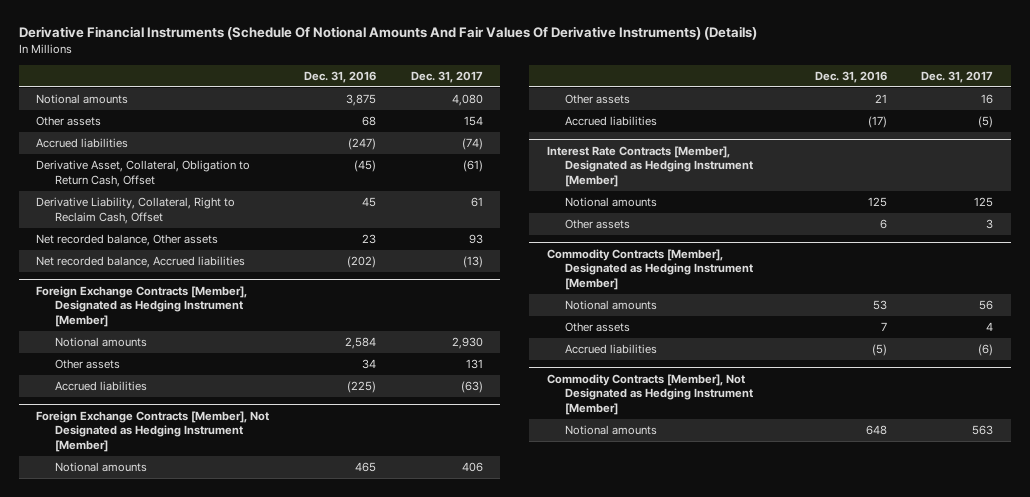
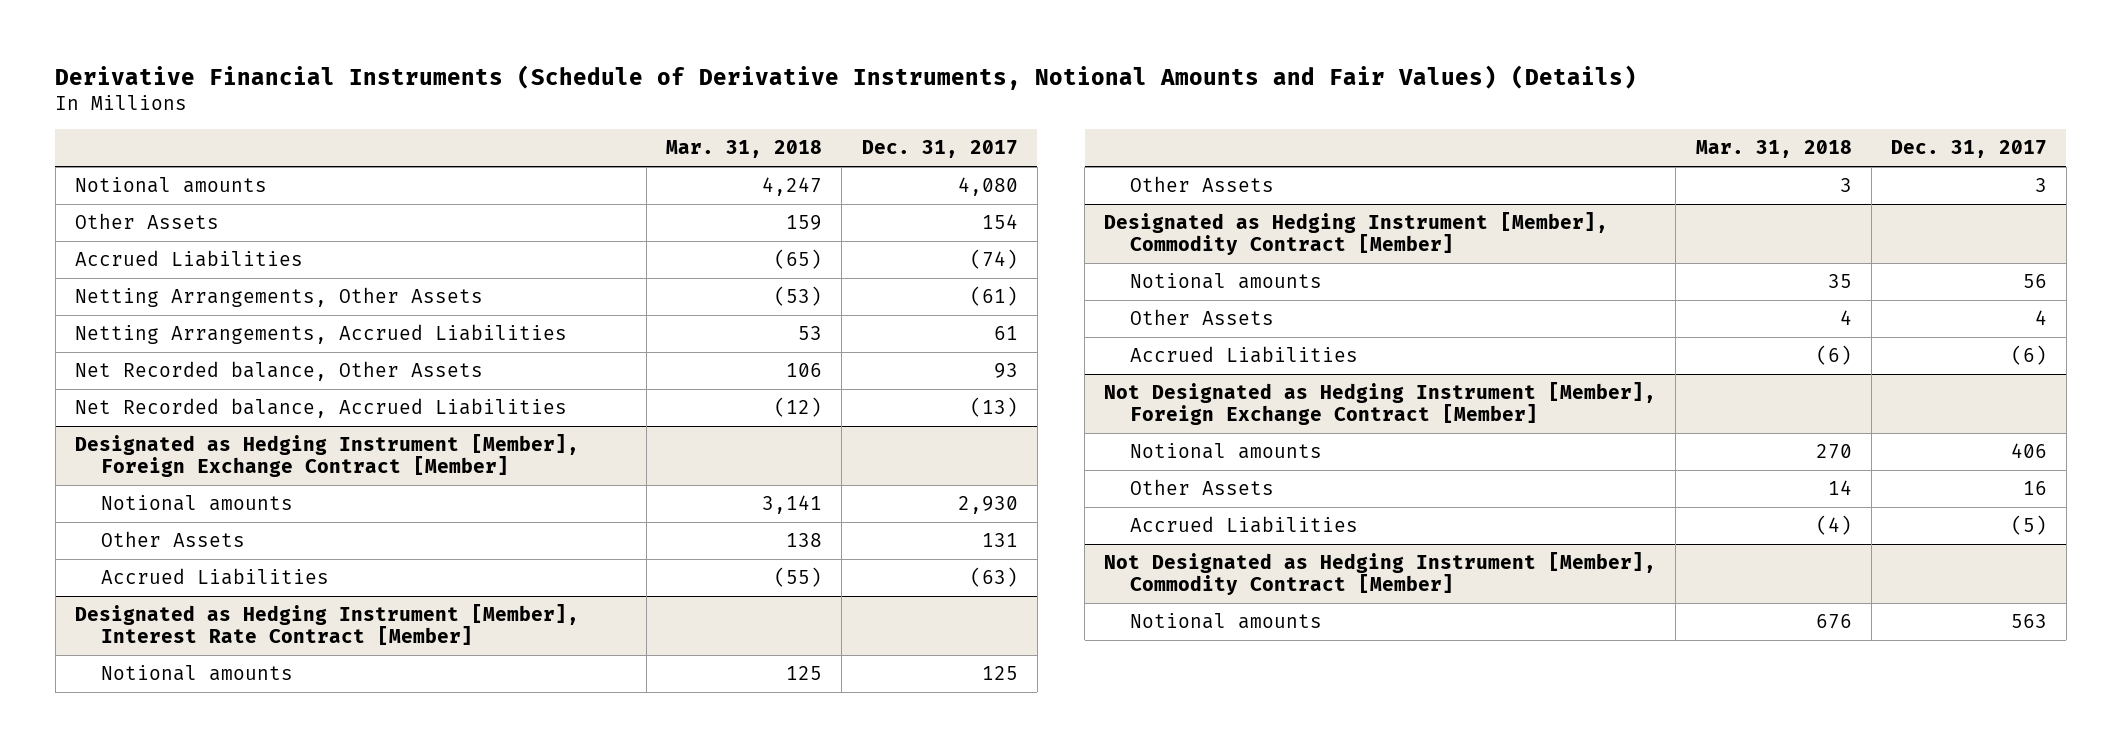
[18,26,757,41] Derivative Financial Instruments (Schedule Of Notional Amounts And Fair Values Of Derivative Instruments) (Details) -> [55,64,1638,90] Derivative Financial Instruments (Schedule of Derivative Instruments, Notional Amounts and Fair Values) (Details)
[303,70,376,83] Dec. 31, 2016 -> none
none -> [666,140,823,159] Mar. 31, 2018
[36,116,102,127] Other assets -> [74,213,219,230] Other Assets
[36,138,129,149] Accrued liabilities -> [74,250,303,268] Accrued Liabilities
[36,160,251,187] Derivative Asset, Collateral, Obligation to Return Cash, Offset -> [74,287,483,308] Netting Arrangements, Other Assets
[36,197,236,224] Derivative Liability, Collateral, Right to Reclaim Cash, Offset -> [74,324,567,345] Netting Arrangements, Accrued Liabilities
[36,234,219,247] Net recorded balance, Other assets -> [74,361,483,382] Net Recorded balance, Other Assets
[36,256,246,269] Net recorded balance, Accrued liabilities -> [74,398,567,419] Net Recorded balance, Accrued Liabilities
[36,285,248,327] Foreign Exchange Contracts [Member], Designated as Hedging Instrument [Member] -> [74,434,579,478] Designated as Hedging Instrument [Member], Foreign Exchange Contract [Member]
[36,410,270,452] Foreign Exchange Contracts [Member], Not Designated as Hedging Instrument [Member] -> none
[54,462,147,473] Notional amounts -> none
[565,94,631,105] Other assets -> none
[565,116,658,127] Accrued liabilities -> none
[54,359,120,370] Other assets -> [100,531,245,548] Other Assets
[54,381,147,392] Accrued liabilities -> [100,568,329,586] Accrued Liabilities
[546,145,754,187] Interest Rate Contracts [Member], Designated as Hedging Instrument [Member] -> [74,604,579,646] Designated as Hedging Instrument [Member], Interest Rate Contract [Member]
[565,219,631,230] Other assets -> [1129,176,1274,193] Other Assets
[546,248,754,290] Commodity Contracts [Member], Designated as Hedging Instrument [Member] -> [1104,212,1609,256] Designated as Hedging Instrument [Member], Commodity Contract [Member]
[565,322,631,333] Other assets -> [1129,309,1274,326] Other Assets
[565,344,658,355] Accrued liabilities -> [1129,346,1358,364] Accrued Liabilities
none -> [1104,382,1657,426] Not Designated as Hedging Instrument [Member], Foreign Exchange Contract [Member]
none -> [1129,443,1322,460] Notional amounts
none -> [1129,479,1274,496] Other Assets
none -> [1129,516,1358,534] Accrued Liabilities
[546,373,754,415] Commodity Contracts [Member], Not Designated as Hedging Instrument [Member] -> [1104,552,1657,596] Not Designated as Hedging Instrument [Member], Commodity Contract [Member]

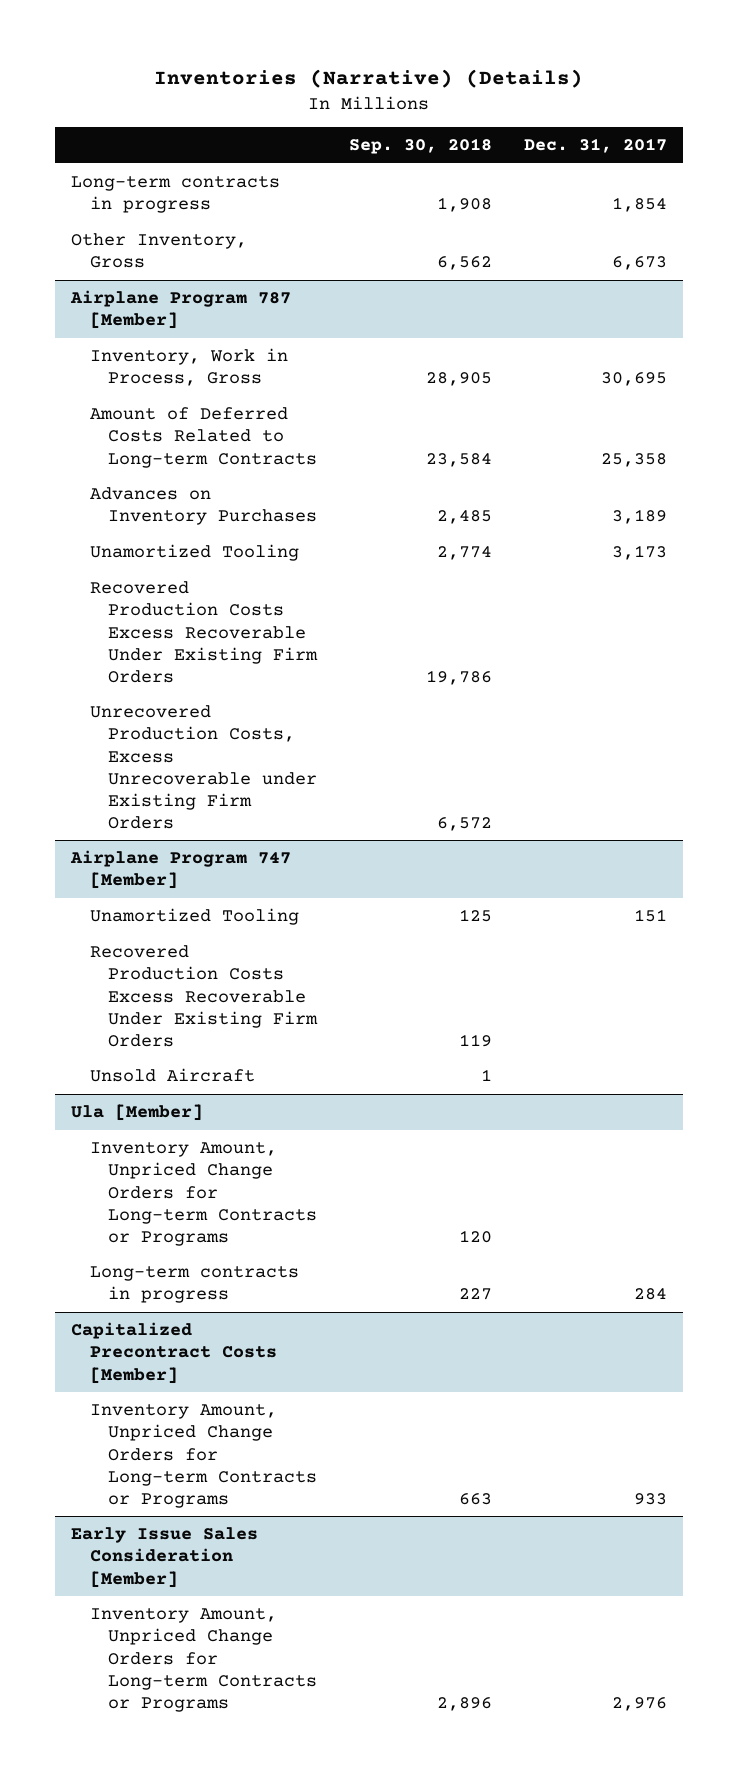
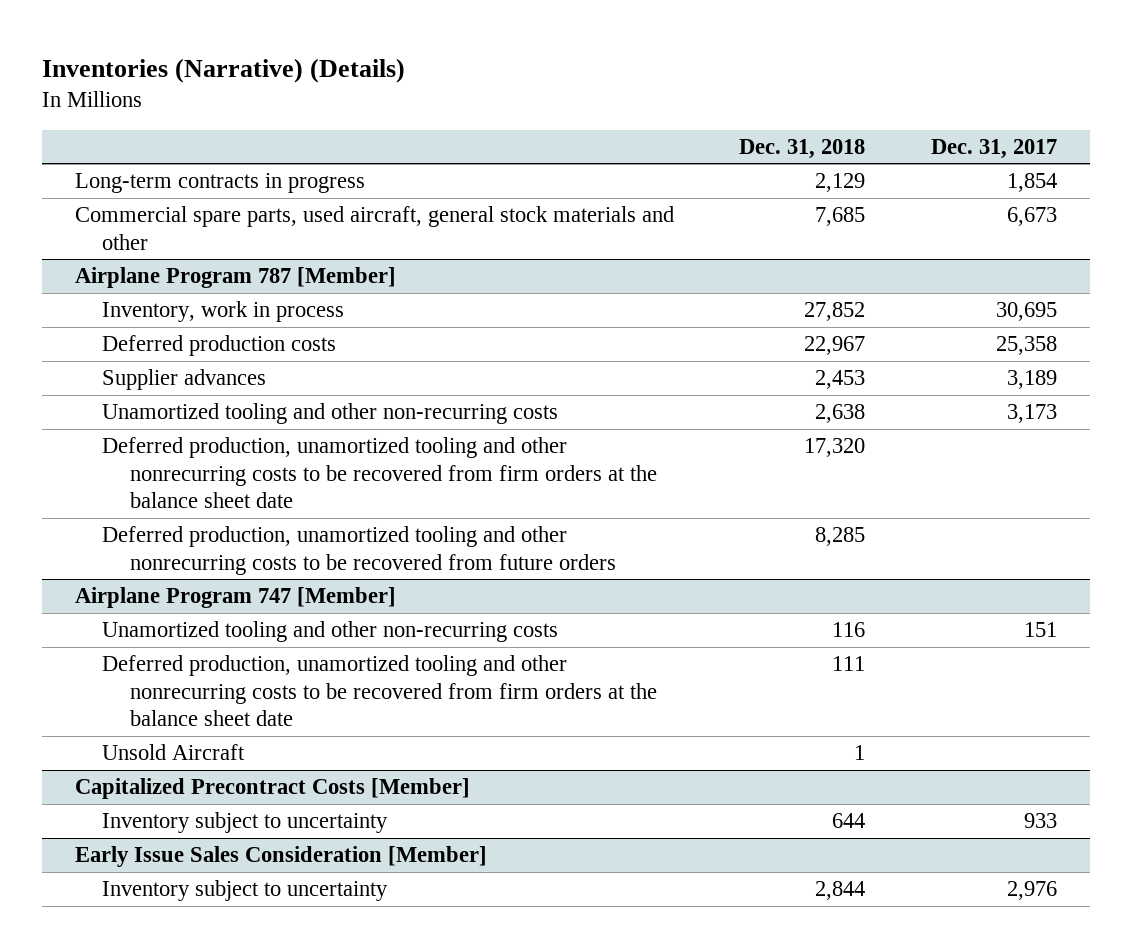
[348,138,492,155] Sep. 30, 2018 -> none
none -> [739,138,866,159] Dec. 31, 2018
[71,233,248,269] Other Inventory, Gross -> [74,206,674,250] Commercial spare parts, used aircraft, general stock materials and other
[89,348,288,387] Inventory, Work in Process, Gross -> [102,301,345,323] Inventory, work in process
[89,407,317,468] Amount of Deferred Costs Related to Long-term Contracts -> [102,335,337,357] Deferred production costs
[89,487,317,526] Advances on Inventory Purchases -> [102,369,267,391] Supplier advances
[89,544,299,562] Unamortized Tooling -> [102,403,559,425] Unamortized tooling and other non-recurring costs
[89,581,318,683] Recovered Production Costs Excess Recoverable Under Existing Firm Orders -> [102,437,657,509] Deferred production, unamortized tooling and other nonrecurring costs to be recovered from firm orders at the balance sheet date
[89,705,317,830] Unrecovered Production Costs, Excess Unrecoverable under Existing Firm Orders -> [102,526,616,575] Deferred production, unamortized tooling and other nonrecurring costs to be recovered from future orders
[89,908,299,926] Unamortized Tooling -> [102,621,559,643] Unamortized tooling and other non-recurring costs
[89,945,318,1047] Recovered Production Costs Excess Recoverable Under Existing Firm Orders -> [102,655,657,727] Deferred production, unamortized tooling and other nonrecurring costs to be recovered from firm orders at the balance sheet date
[71,1104,204,1122] Ula [Member] -> none
[89,1142,317,1246] Inventory Amount, Unpriced Change Orders for Long-term Contracts or Programs -> none
[89,1266,299,1304] Long-term contracts in progress -> none
[89,1404,317,1508] Inventory Amount, Unpriced Change Orders for Long-term Contracts or Programs -> [102,812,389,834] Inventory subject to uncertainty
[89,1608,317,1712] Inventory Amount, Unpriced Change Orders for Long-term Contracts or Programs -> [102,880,389,902] Inventory subject to uncertainty

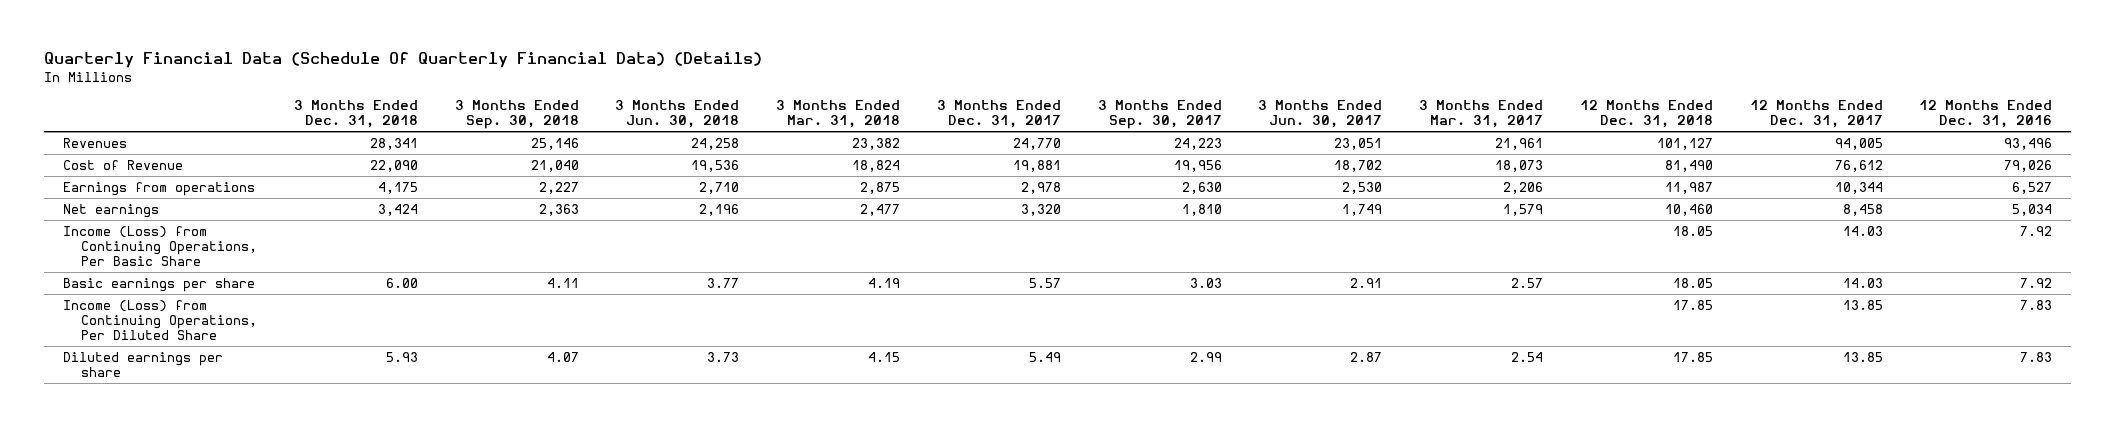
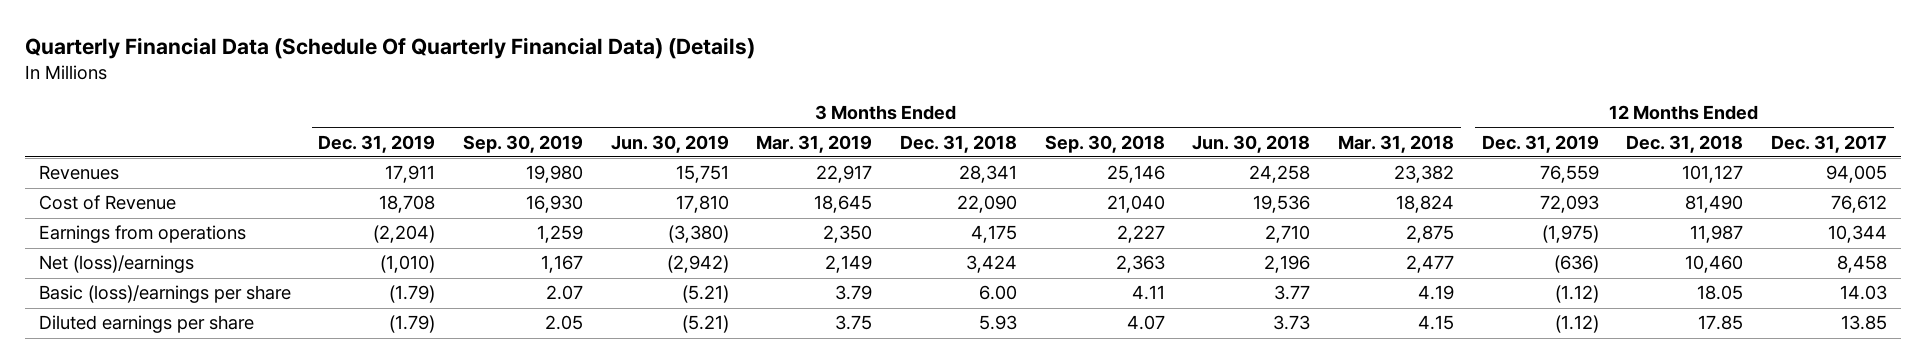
[936,100,1061,129] 3 Months Ended Dec. 31, 2017 -> none
[1097,100,1222,130] 3 Months Ended Sep. 30, 2017 -> none
[1258,100,1383,129] 3 Months Ended Jun. 30, 2017 -> none
[1419,100,1544,129] 3 Months Ended Mar. 31, 2017 -> none
[1919,100,2053,129] 12 Months Ended Dec. 31, 2016 -> none
none -> [318,134,436,153] Dec. 31, 2019
none -> [463,134,584,153] Sep. 30, 2019
none -> [610,134,729,153] Jun. 30, 2019
none -> [756,134,873,153] Mar. 31, 2019
none -> [1481,134,1599,153] Dec. 31, 2019
[62,225,258,266] Income (Loss) from Continuing Operations, Per Basic Share -> none
[62,299,258,340] Income (Loss) from Continuing Operations, Per Diluted Share -> none
[62,203,159,218] Net earnings -> [38,255,194,274] Net (loss)/earnings
[62,277,255,292] Basic earnings per share -> [38,285,291,304] Basic (loss)/earnings per share

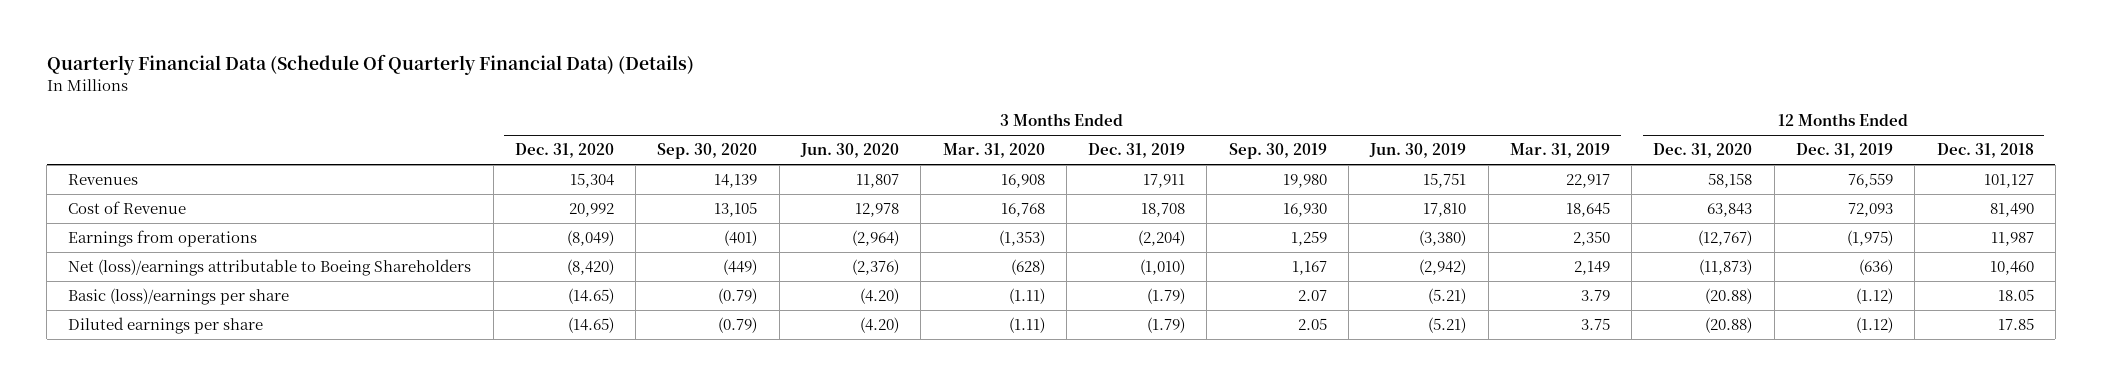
[900,134,1018,153] Dec. 31, 2018 -> none
[1044,134,1165,153] Sep. 30, 2018 -> none
[1192,134,1311,153] Jun. 30, 2018 -> none
[1338,134,1455,153] Mar. 31, 2018 -> none
[1771,134,1888,153] Dec. 31, 2017 -> none
none -> [514,143,614,159] Dec. 31, 2020
none -> [657,143,758,160] Sep. 30, 2020
none -> [800,143,900,159] Jun. 30, 2020
none -> [942,143,1045,159] Mar. 31, 2020
none -> [1653,143,1753,159] Dec. 31, 2020
[38,255,194,274] Net (loss)/earnings -> [68,259,472,277] Net (loss)/earnings attributable to Boeing Shareholders

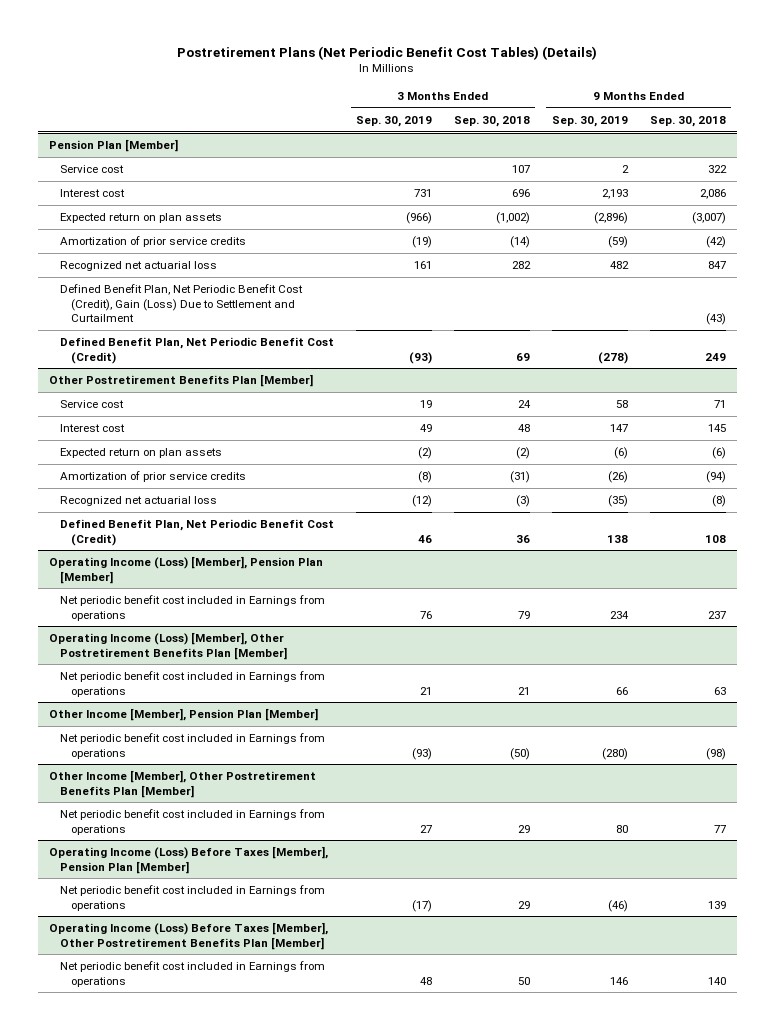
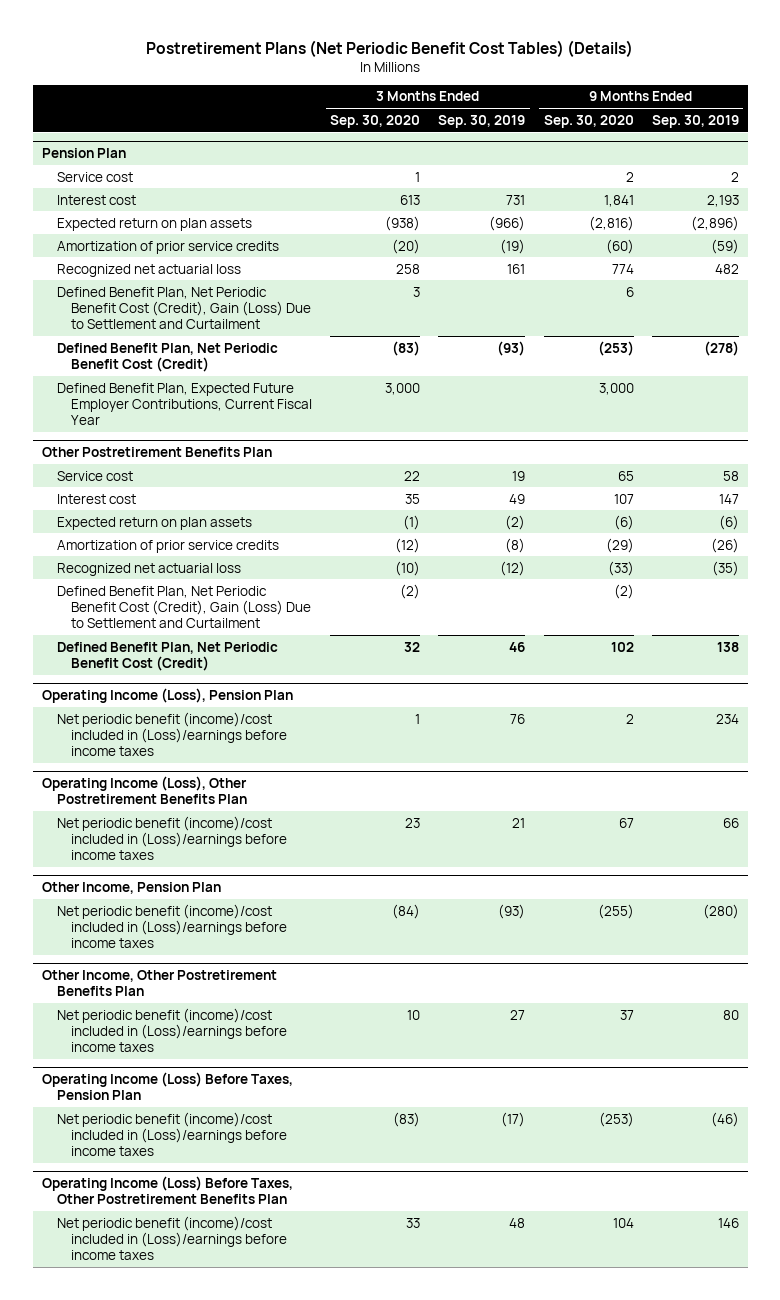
[453,115,530,127] Sep. 30, 2018 -> none
[649,115,726,127] Sep. 30, 2018 -> none
none -> [330,114,421,128] Sep. 30, 2020
none -> [543,114,634,128] Sep. 30, 2020
[49,139,179,153] Pension Plan [Member] -> [41,147,126,158] Pension Plan
none -> [56,382,313,426] Defined Benefit Plan, Expected Future Employer Contributions, Current Fiscal Year
[49,374,314,388] Other Postretirement Benefits Plan [Member] -> [41,446,272,457] Other Postretirement Benefits Plan
none -> [56,585,312,629] Defined Benefit Plan, Net Periodic Benefit Cost (Credit), Gain (Loss) Due to Settlement and Curtailment
[49,556,324,584] Operating Income (Loss) [Member], Pension Plan [Member] -> [41,687,293,703] Operating Income (Loss), Pension Plan
[60,595,326,621] Net periodic benefit cost included in Earnings from operations -> [56,711,288,757] Net periodic benefit (income)/cost included in (Loss)/earnings before income taxes
[49,632,288,660] Operating Income (Loss) [Member], Other Postretirement Benefits Plan [Member] -> [41,775,247,804] Operating Income (Loss), Other Postretirement Benefits Plan
[60,671,326,697] Net periodic benefit cost included in Earnings from operations -> [56,815,288,861] Net periodic benefit (income)/cost included in (Loss)/earnings before income taxes
[49,708,319,722] Other Income [Member], Pension Plan [Member] -> [41,881,221,894] Other Income, Pension Plan
[60,733,326,759] Net periodic benefit cost included in Earnings from operations -> [56,903,288,949] Net periodic benefit (income)/cost included in (Loss)/earnings before income taxes
[49,770,317,798] Other Income [Member], Other Postretirement Benefits Plan [Member] -> [41,969,277,996] Other Income, Other Postretirement Benefits Plan
[60,809,326,835] Net periodic benefit cost included in Earnings from operations -> [56,1007,288,1053] Net periodic benefit (income)/cost included in (Loss)/earnings before income taxes
[49,846,329,874] Operating Income (Loss) Before Taxes [Member], Pension Plan [Member] -> [41,1071,293,1100] Operating Income (Loss) Before Taxes, Pension Plan
[60,885,326,911] Net periodic benefit cost included in Earnings from operations -> [56,1111,288,1157] Net periodic benefit (income)/cost included in (Loss)/earnings before income taxes
[49,922,329,950] Operating Income (Loss) Before Taxes [Member], Other Postretirement Benefits Plan [Member] -> [41,1175,293,1204] Operating Income (Loss) Before Taxes, Other Postretirement Benefits Plan
[60,961,326,987] Net periodic benefit cost included in Earnings from operations -> [56,1215,288,1261] Net periodic benefit (income)/cost included in (Loss)/earnings before income taxes

